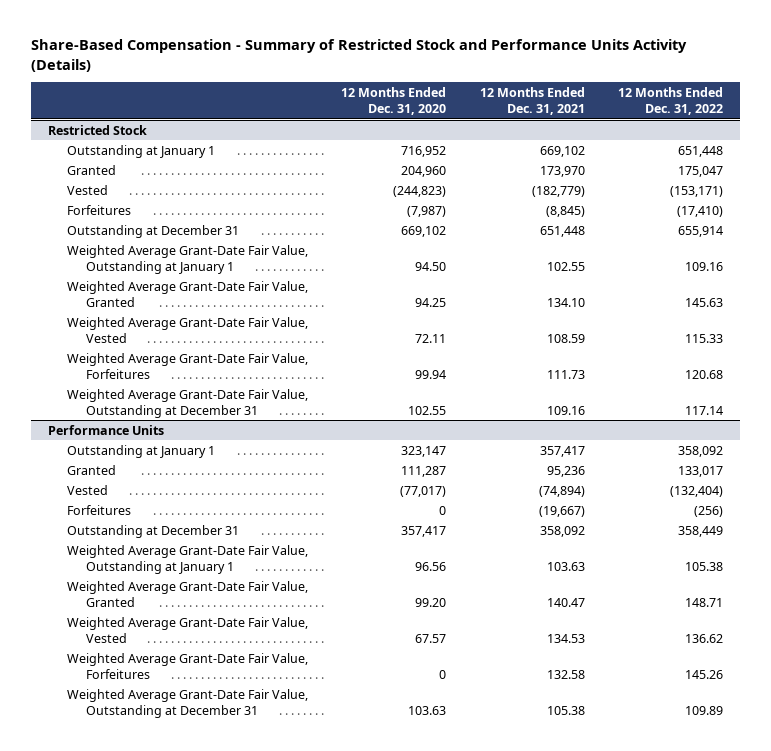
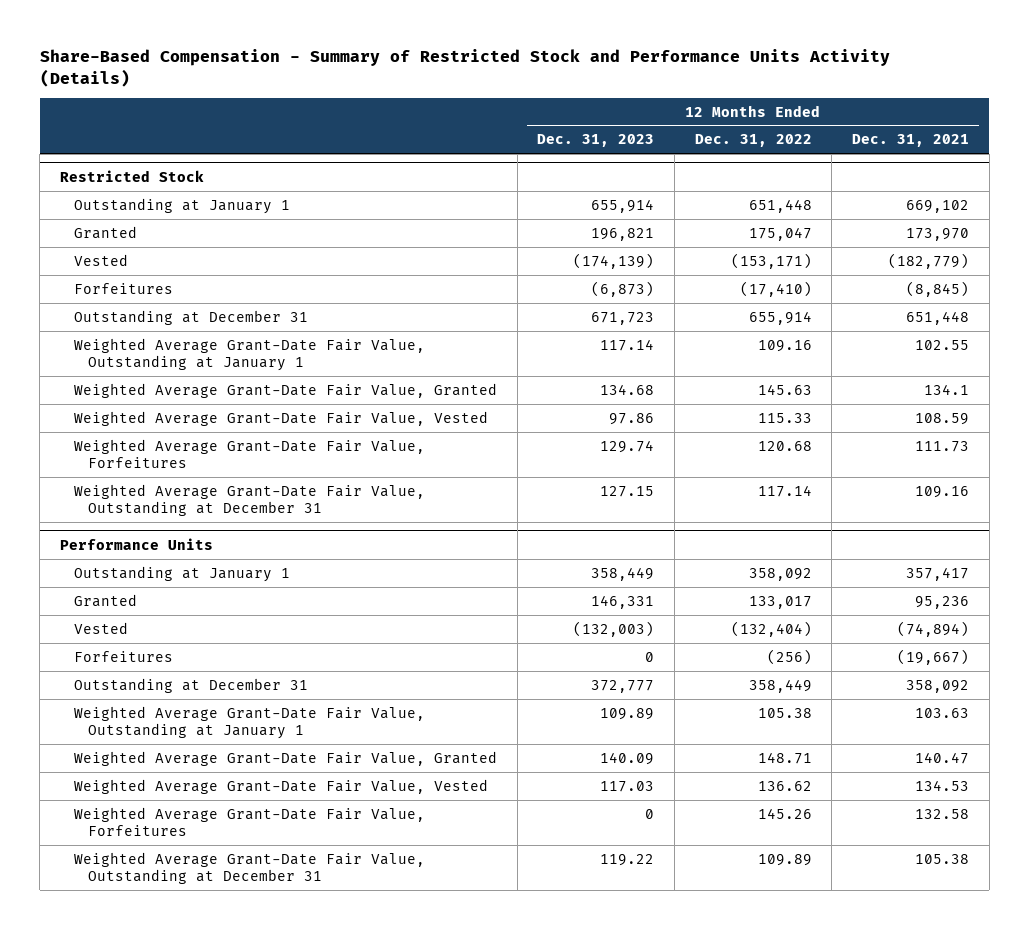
[341,87,447,116] 12 Months Ended Dec. 31, 2020 -> none
none -> [537,134,655,148] Dec. 31, 2023
[546,297,585,307] 134.10 -> [923,383,969,395] 134.1

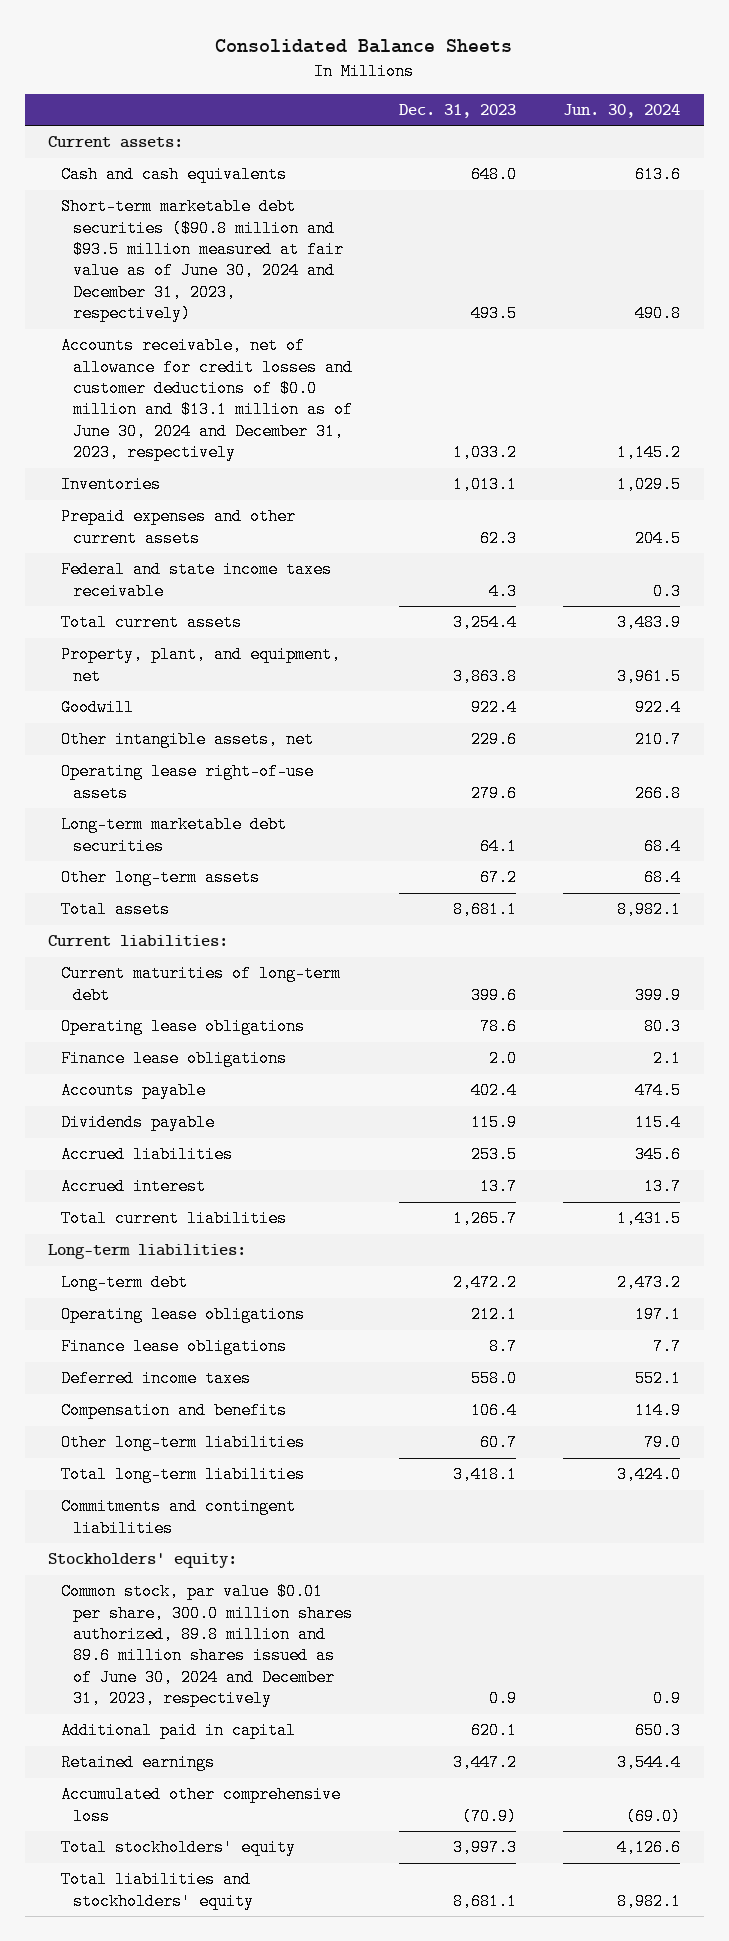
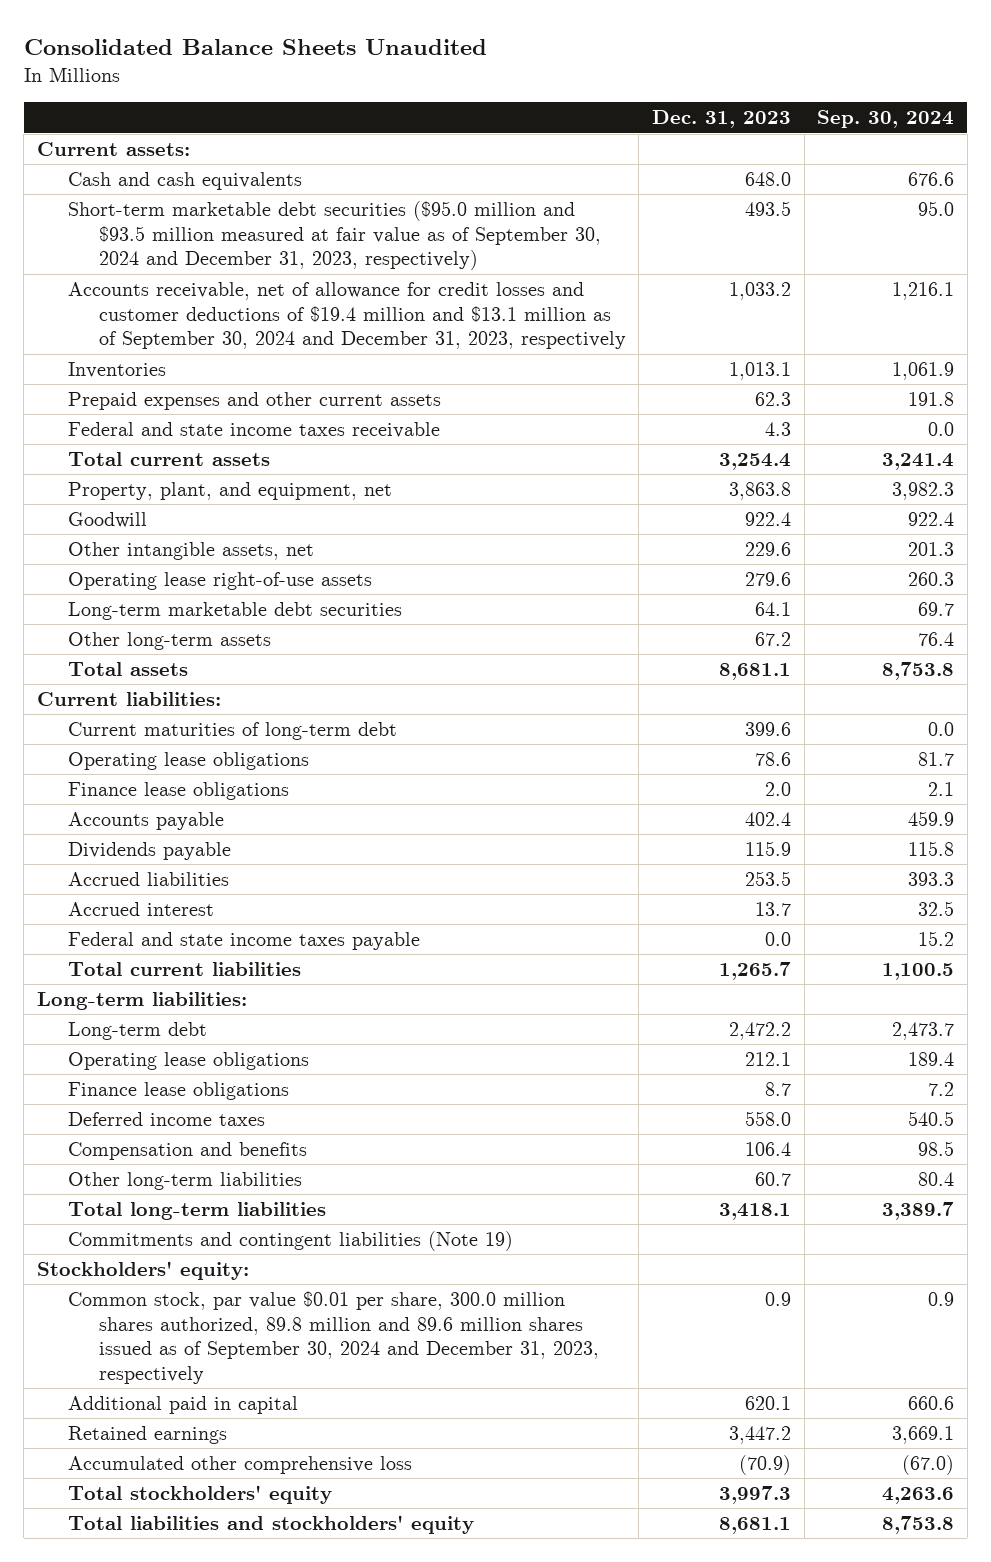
[215,39,513,54] Consolidated Balance Sheets -> [23,39,487,56] Consolidated Balance Sheets Unaudited
[563,103,681,118] Jun. 30, 2024 -> none
none -> [817,110,955,129] Sep. 30, 2024
[60,198,345,323] Short-term marketable debt securities ($90.8 million and $93.5 million measured at fair value as of June 30, 2024 and December 31, 2023, respectively) -> [67,201,601,271] Short-term marketable debt securities ($95.0 million and $93.5 million measured at fair value as of September 30, 2024 and December 31, 2023, respectively)
[60,337,354,462] Accounts receivable, net of allowance for credit losses and customer deductions of $0.0 million and $13.1 million as of June 30, 2024 and December 31, 2023, respectively -> [67,282,626,350] Accounts receivable, net of allowance for credit losses and customer deductions of $19.4 million and $13.1 million as of September 30, 2024 and December 31, 2023, respectively
none -> [67,932,420,951] Federal and state income taxes payable
[60,1498,296,1537] Commitments and contingent liabilities -> [67,1231,513,1252] Commitments and contingent liabilities (Note 19)
[60,1583,354,1708] Common stock, par value $0.01 per share, 300.0 million shares authorized, 89.8 million and 89.6 million shares issued as of June 30, 2024 and December 31, 2023, respectively -> [67,1291,599,1385] Common stock, par value $0.01 per share, 300.0 million shares authorized, 89.8 million and 89.6 million shares issued as of September 30, 2024 and December 31, 2023, respectively

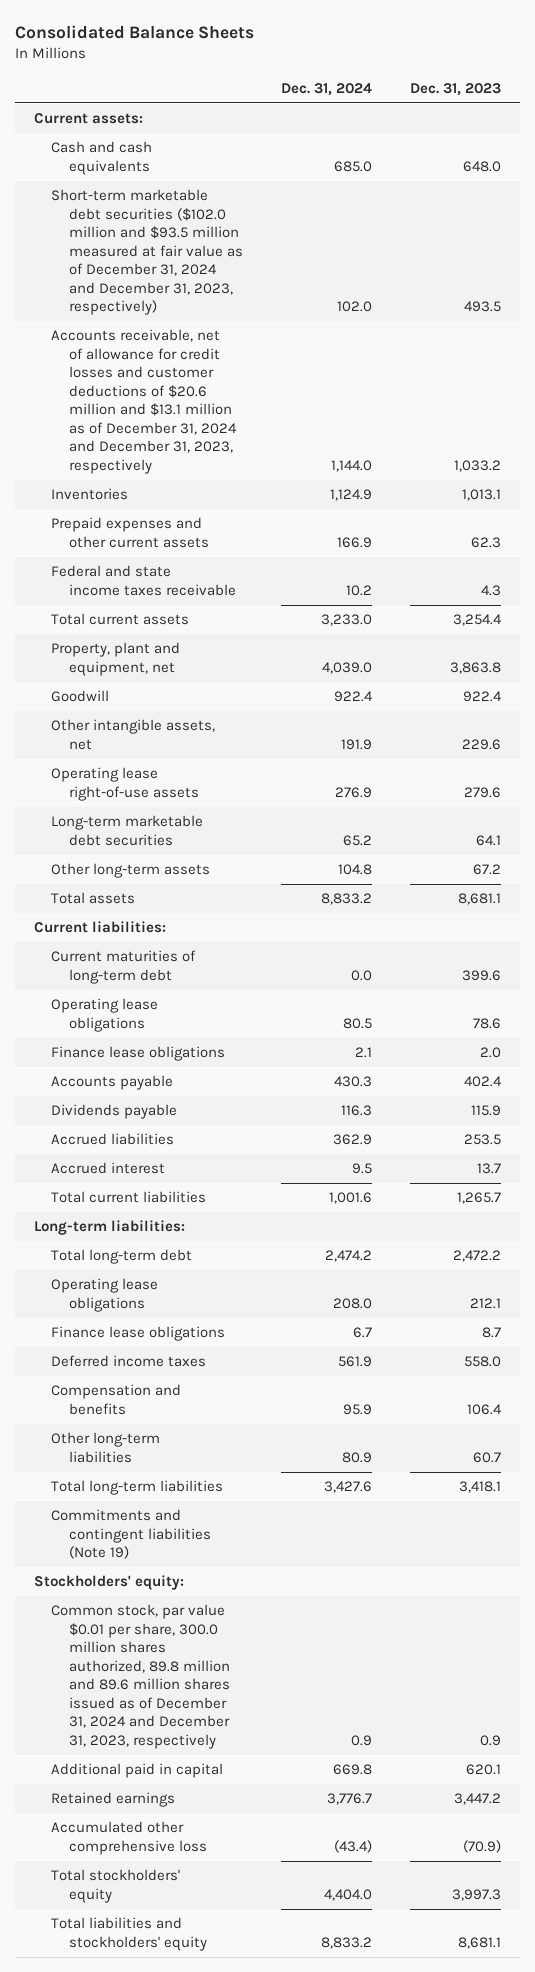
[23,39,487,56] Consolidated Balance Sheets Unaudited -> [14,24,254,39] Consolidated Balance Sheets
[817,110,955,129] Sep. 30, 2024 -> none
none -> [281,82,373,96] Dec. 31, 2024
[67,201,601,271] Short-term marketable debt securities ($95.0 million and $93.5 million measured at fair value as of September 30, 2024 and December 31, 2023, respectively) -> [51,189,243,316] Short-term marketable debt securities ($102.0 million and $93.5 million measured at fair value as of December 31, 2024 and December 31, 2023, respectively)
[67,282,626,350] Accounts receivable, net of allowance for credit losses and customer deductions of $19.4 million and $13.1 million as of September 30, 2024 and December 31, 2023, respectively -> [51,329,237,474] Accounts receivable, net of allowance for credit losses and customer deductions of $20.6 million and $13.1 million as of December 31, 2024 and December 31, 2023, respectively
[67,482,392,501] Property, plant, and equipment, net -> [51,642,181,676] Property, plant and equipment, net
[67,932,420,951] Federal and state income taxes payable -> none
[67,1022,207,1041] Long-term debt -> [51,1249,193,1265] Total long-term debt
[67,1291,599,1385] Common stock, par value $0.01 per share, 300.0 million shares authorized, 89.8 million and 89.6 million shares issued as of September 30, 2024 and December 31, 2023, respectively -> [51,1604,230,1749] Common stock, par value $0.01 per share, 300.0 million shares authorized, 89.8 million and 89.6 million shares issued as of December 31, 2024 and December 31, 2023, respectively

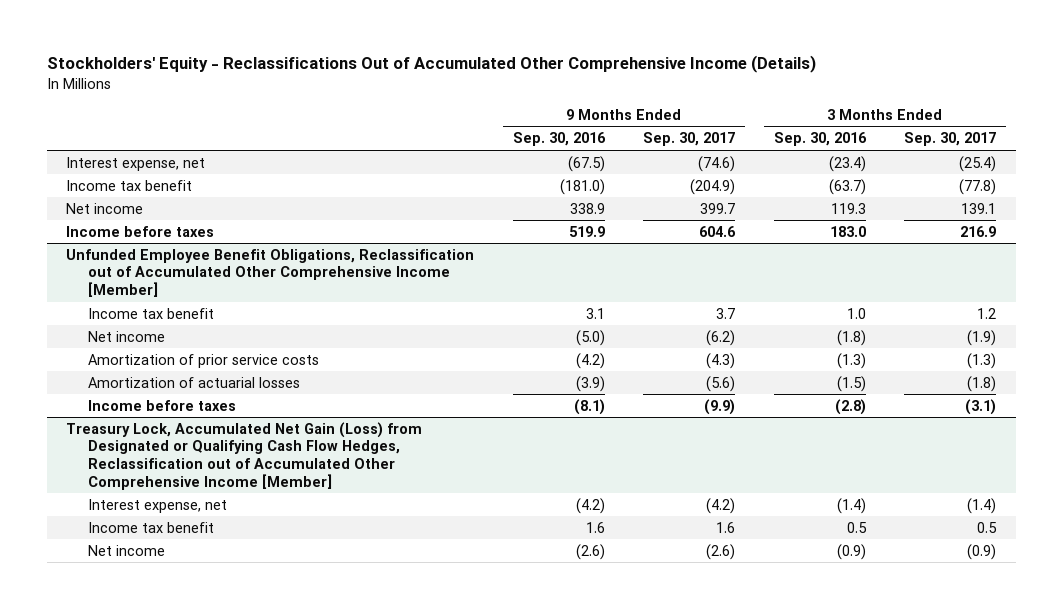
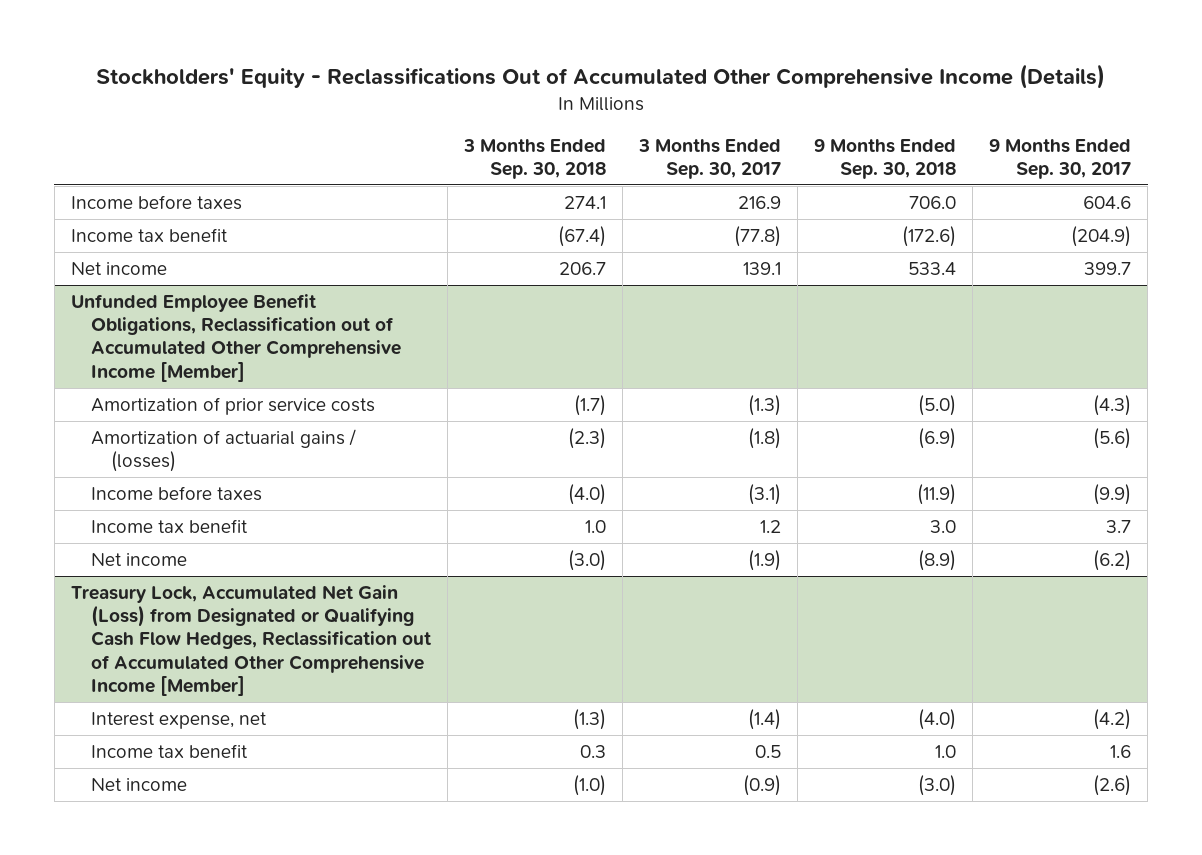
[512,132,606,147] Sep. 30, 2016 -> none
[773,132,867,147] Sep. 30, 2016 -> none
none -> [462,138,606,179] 3 Months Ended Sep. 30, 2018
none -> [814,138,957,179] 9 Months Ended Sep. 30, 2018
[66,156,206,171] Interest expense, net -> none
[66,225,215,237] Income before taxes -> [71,194,243,210] Income before taxes
[87,376,300,388] Amortization of actuarial losses -> [90,428,356,473] Amortization of actuarial gains / (losses)
[87,307,214,319] Income tax benefit -> [90,518,248,533] Income tax benefit
[87,330,165,342] Net income -> [90,552,187,566] Net income

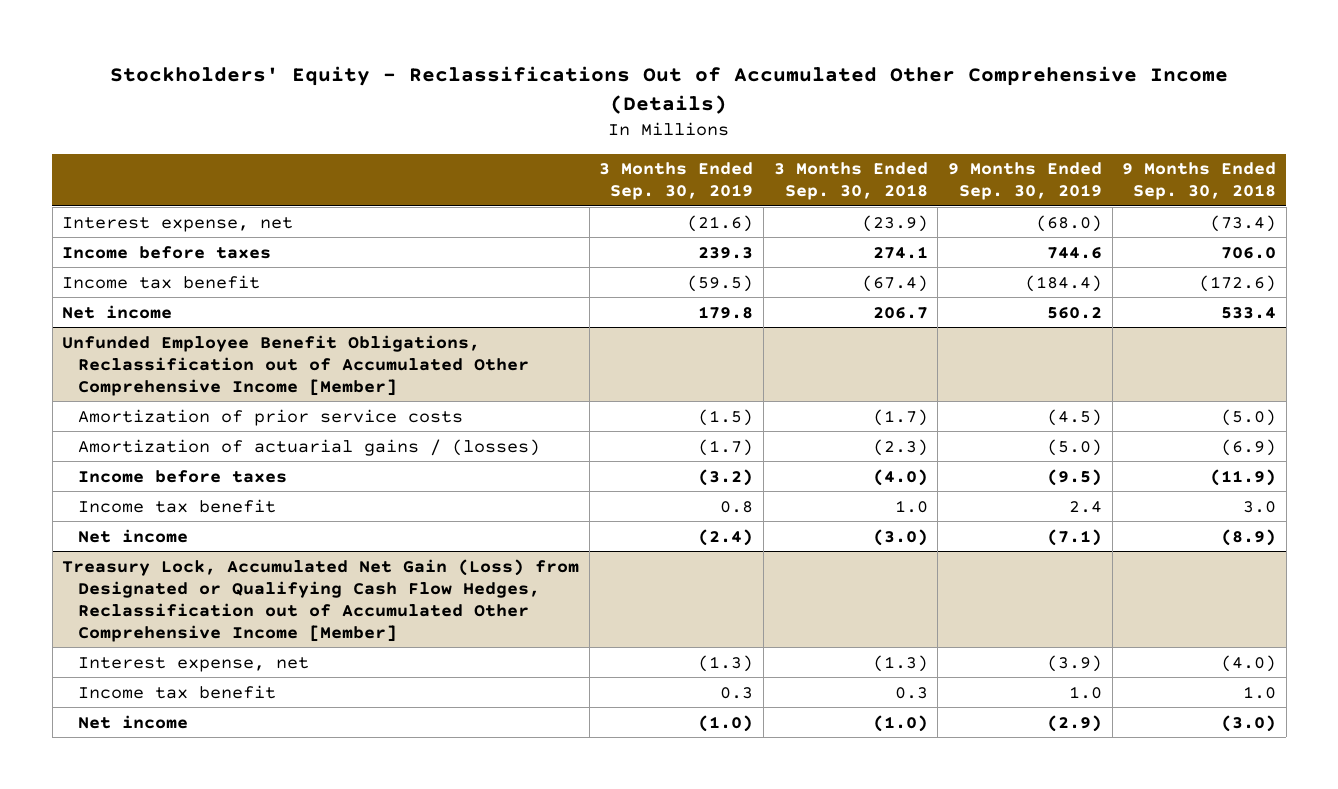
[638,138,782,179] 3 Months Ended Sep. 30, 2017 -> none
[989,138,1132,179] 9 Months Ended Sep. 30, 2017 -> none
none -> [599,162,754,201] 3 Months Ended Sep. 30, 2019
none -> [947,162,1102,201] 9 Months Ended Sep. 30, 2019
none -> [62,216,294,232] Interest expense, net

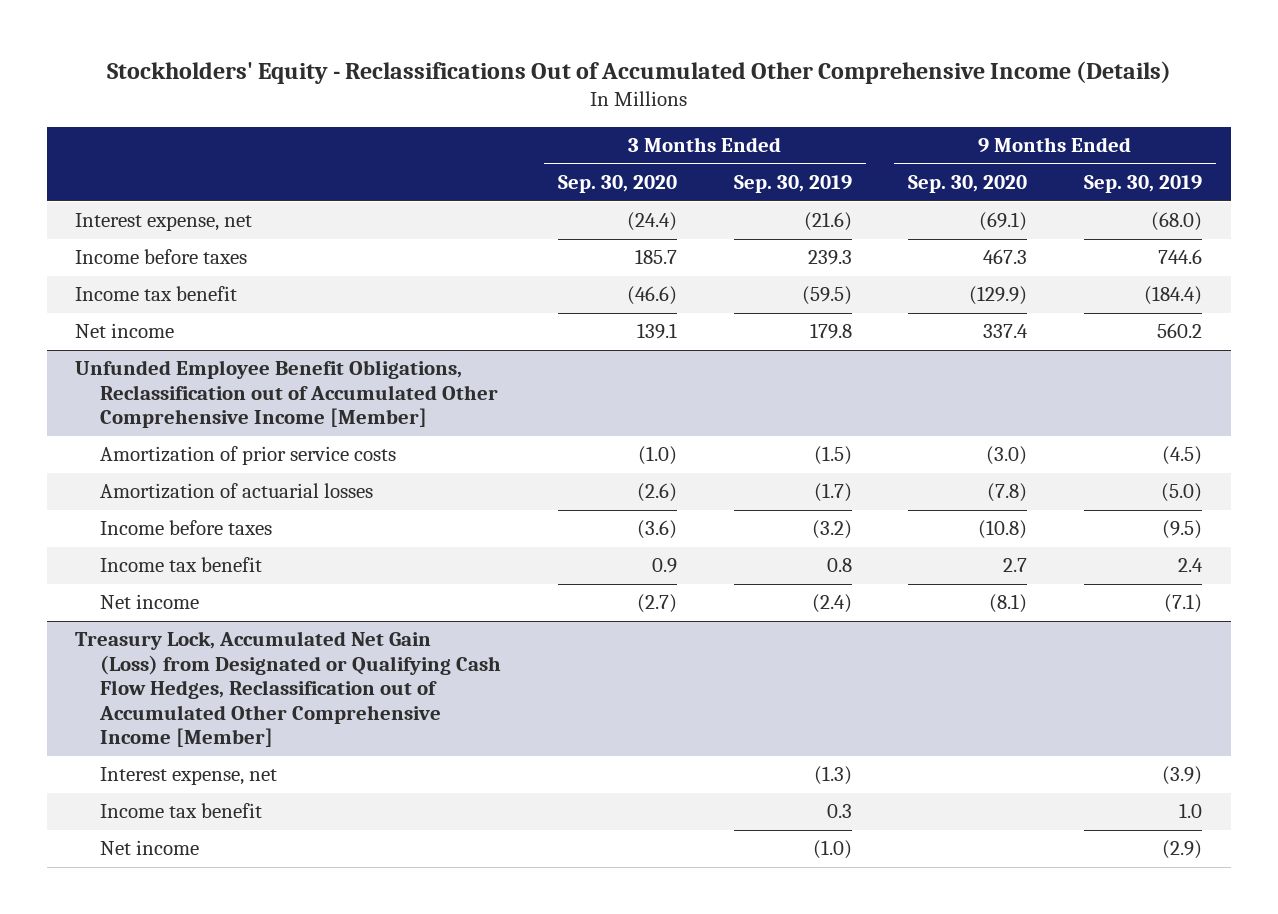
[773,162,928,201] 3 Months Ended Sep. 30, 2018 -> none
[1122,162,1277,201] 9 Months Ended Sep. 30, 2018 -> none
none -> [557,175,677,194] Sep. 30, 2020
none -> [908,175,1028,194] Sep. 30, 2020
[78,438,541,456] Amortization of actuarial gains / (losses) -> [100,483,374,500] Amortization of actuarial losses

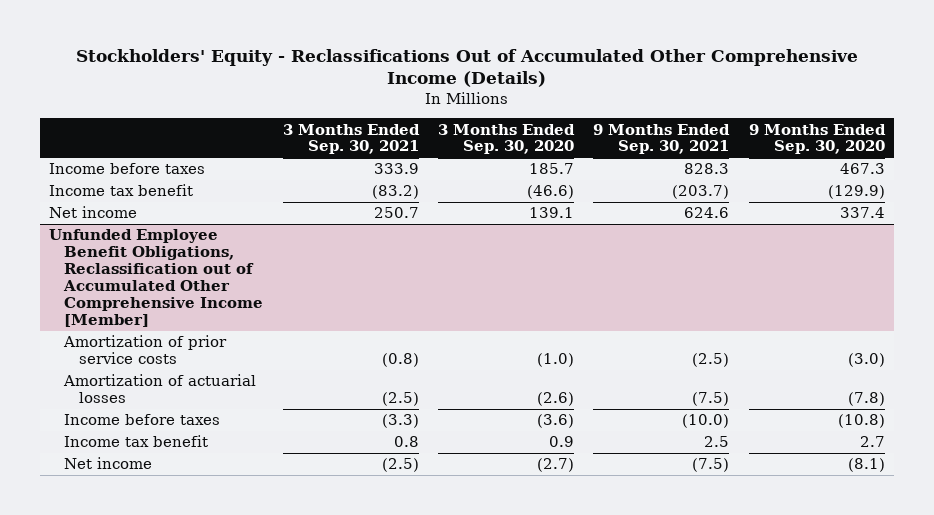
[733,175,852,194] Sep. 30, 2019 -> none
[1084,175,1203,194] Sep. 30, 2019 -> none
none -> [282,123,420,155] 3 Months Ended Sep. 30, 2021
none -> [593,123,731,155] 9 Months Ended Sep. 30, 2021
[75,213,253,232] Interest expense, net -> none
[75,631,502,748] Treasury Lock, Accumulated Net Gain (Loss) from Designated or Qualifying Cash Flow Hedges, Reclassification out of Accumulated Other Comprehensive Income [Member] -> none
[100,767,278,786] Interest expense, net -> none
[100,803,263,819] Income tax benefit -> none
[100,840,200,856] Net income -> none

